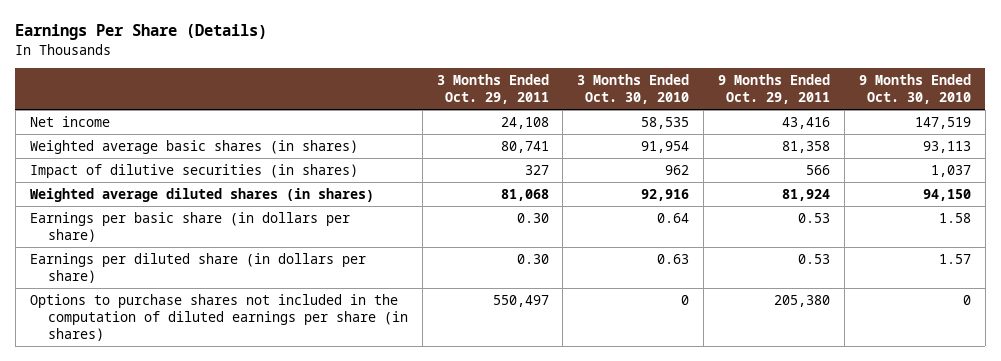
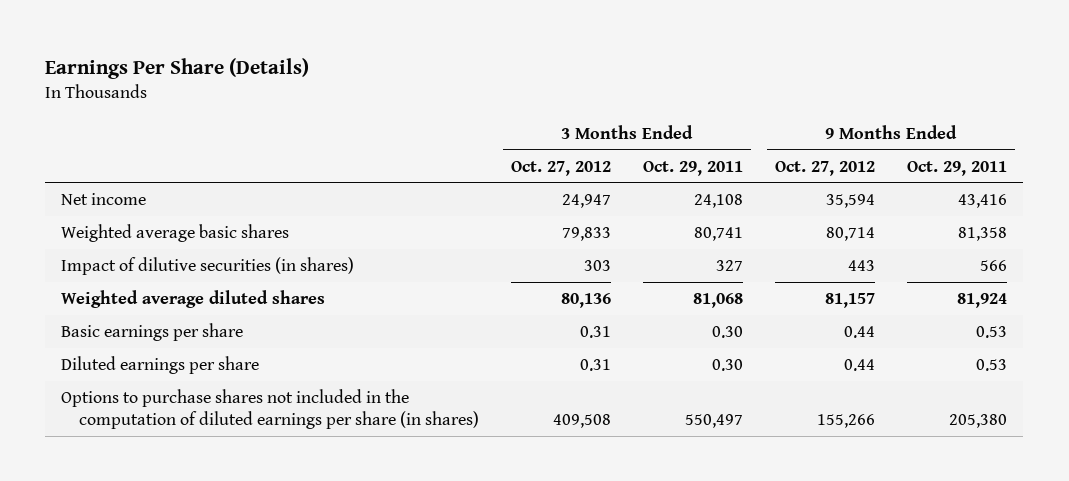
[577,74,690,105] 3 Months Ended Oct. 30, 2010 -> none
[858,74,971,105] 9 Months Ended Oct. 30, 2010 -> none
none -> [511,160,612,176] Oct. 27, 2012
none -> [775,160,876,176] Oct. 27, 2012
[29,139,358,154] Weighted average basic shares (in shares) -> [61,224,290,243] Weighted average basic shares
[29,187,374,202] Weighted average diluted shares (in shares) -> [61,290,326,309] Weighted average diluted shares
[29,211,350,242] Earnings per basic share (in dollars per share) -> [61,323,244,342] Basic earnings per share
[29,252,366,283] Earnings per diluted share (in dollars per share) -> [61,356,260,375] Diluted earnings per share

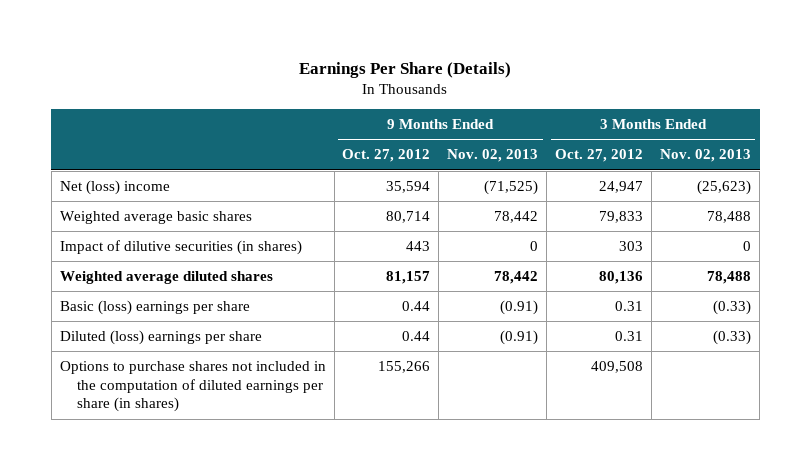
[643,160,744,176] Oct. 29, 2011 -> none
[907,160,1008,176] Oct. 29, 2011 -> none
none -> [447,149,539,163] Nov. 02, 2013
none -> [660,149,752,163] Nov. 02, 2013
[61,193,147,206] Net income -> [59,179,170,195] Net (loss) income
[61,323,244,342] Basic earnings per share -> [59,299,250,315] Basic (loss) earnings per share
[61,356,260,375] Diluted earnings per share -> [59,329,262,345] Diluted (loss) earnings per share

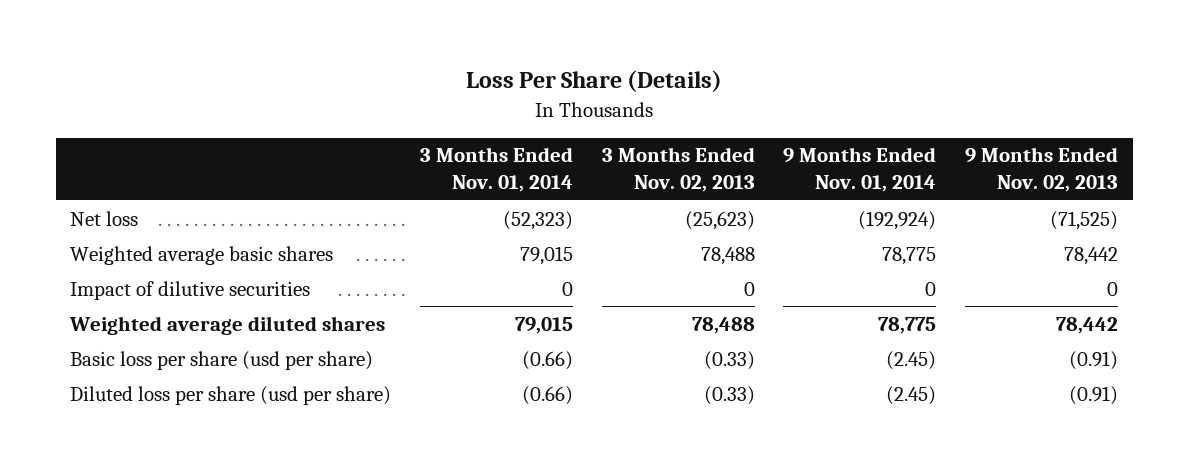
[299,62,512,79] Earnings Per Share (Details) -> [466,70,723,93] Loss Per Share (Details)
[342,149,431,163] Oct. 27, 2012 -> none
[555,149,644,163] Oct. 27, 2012 -> none
none -> [419,147,573,193] 3 Months Ended Nov. 01, 2014
none -> [783,147,937,193] 9 Months Ended Nov. 01, 2014
[59,179,170,195] Net (loss) income -> [69,210,138,226] Net loss
[59,239,302,255] Impact of dilutive securities (in shares) -> [69,280,310,300] Impact of dilutive securities
[59,360,326,413] Options to purchase shares not included in the computation of diluted earnings per share (in shares) -> none
[59,299,250,315] Basic (loss) earnings per share -> [69,350,373,370] Basic loss per share (usd per share)
[59,329,262,345] Diluted (loss) earnings per share -> [69,385,391,405] Diluted loss per share (usd per share)

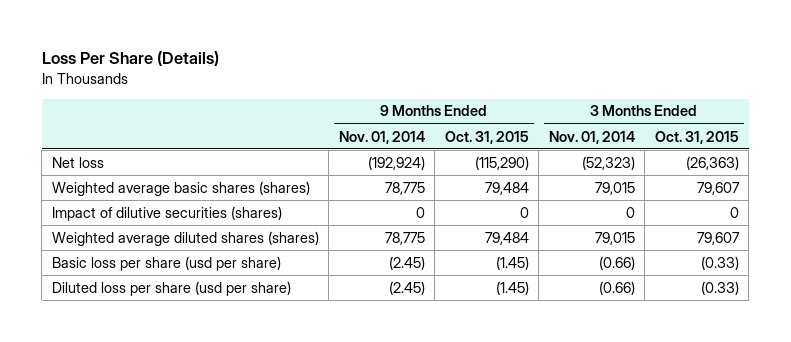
[601,147,755,193] 3 Months Ended Nov. 02, 2013 -> none
[965,147,1119,193] 9 Months Ended Nov. 02, 2013 -> none
none -> [444,130,529,144] Oct. 31, 2015
none -> [654,130,739,144] Oct. 31, 2015
[69,245,333,265] Weighted average basic shares -> [51,180,310,196] Weighted average basic shares (shares)
[69,280,310,300] Impact of dilutive securities -> [51,205,282,221] Impact of dilutive securities (shares)
[68,315,385,335] Weighted average diluted shares -> [51,230,319,246] Weighted average diluted shares (shares)

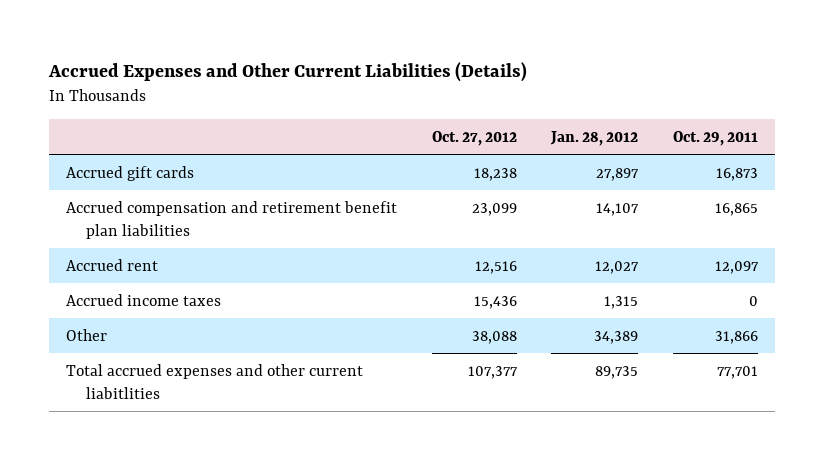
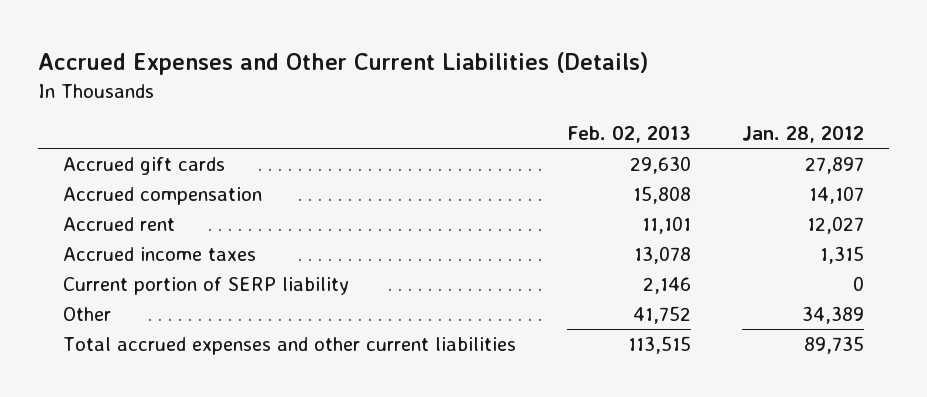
[431,130,517,146] Oct. 27, 2012 -> none
[672,130,758,146] Oct. 29, 2011 -> none
none -> [566,126,691,144] Feb. 02, 2013
[66,200,398,239] Accrued compensation and retirement benefit plan liabilities -> [63,187,263,206] Accrued compensation
none -> [63,277,350,296] Current portion of SERP liability
[66,363,364,399] Total accrued expenses and other current liabitlities -> [63,337,517,356] Total accrued expenses and other current liabilities

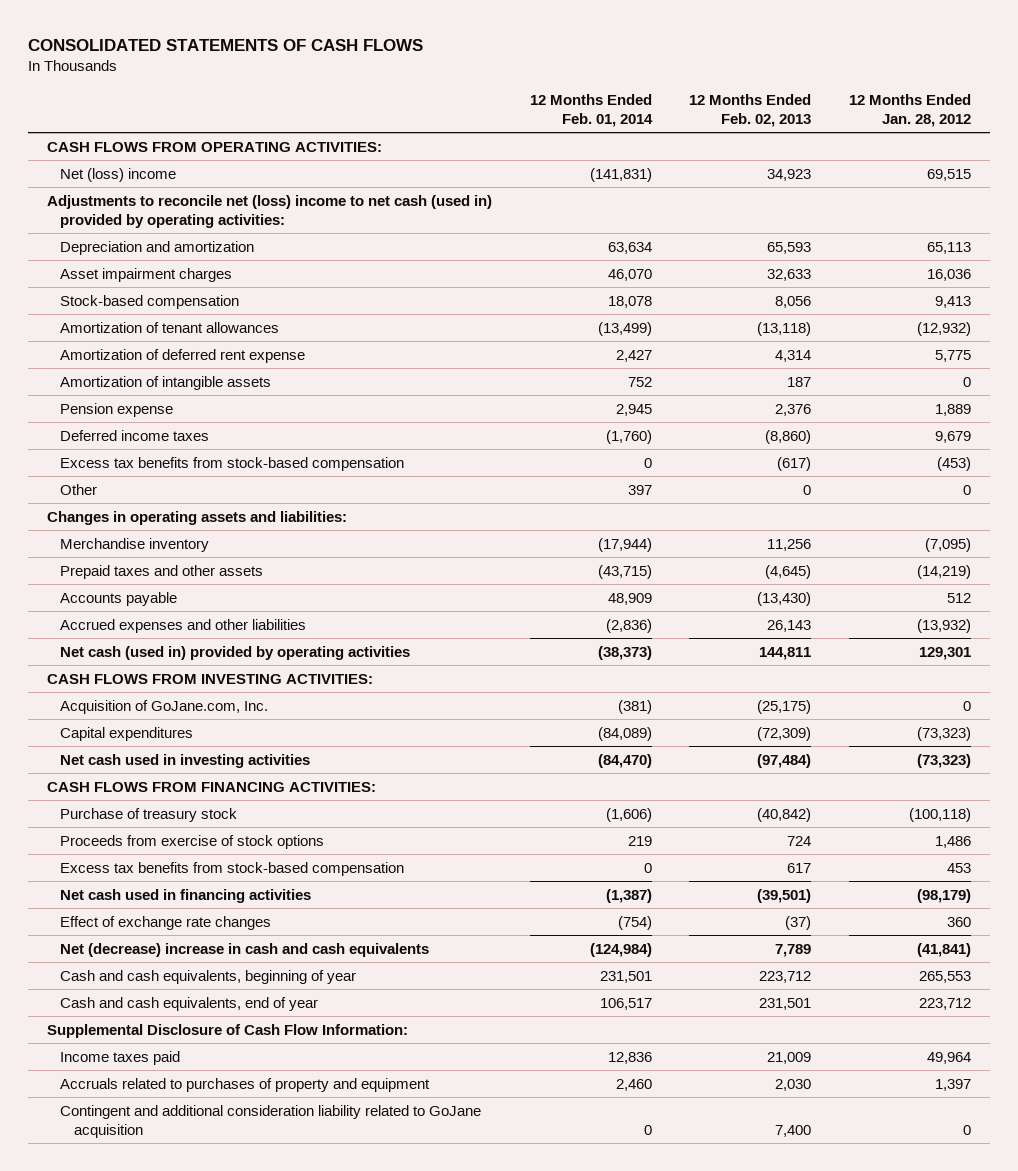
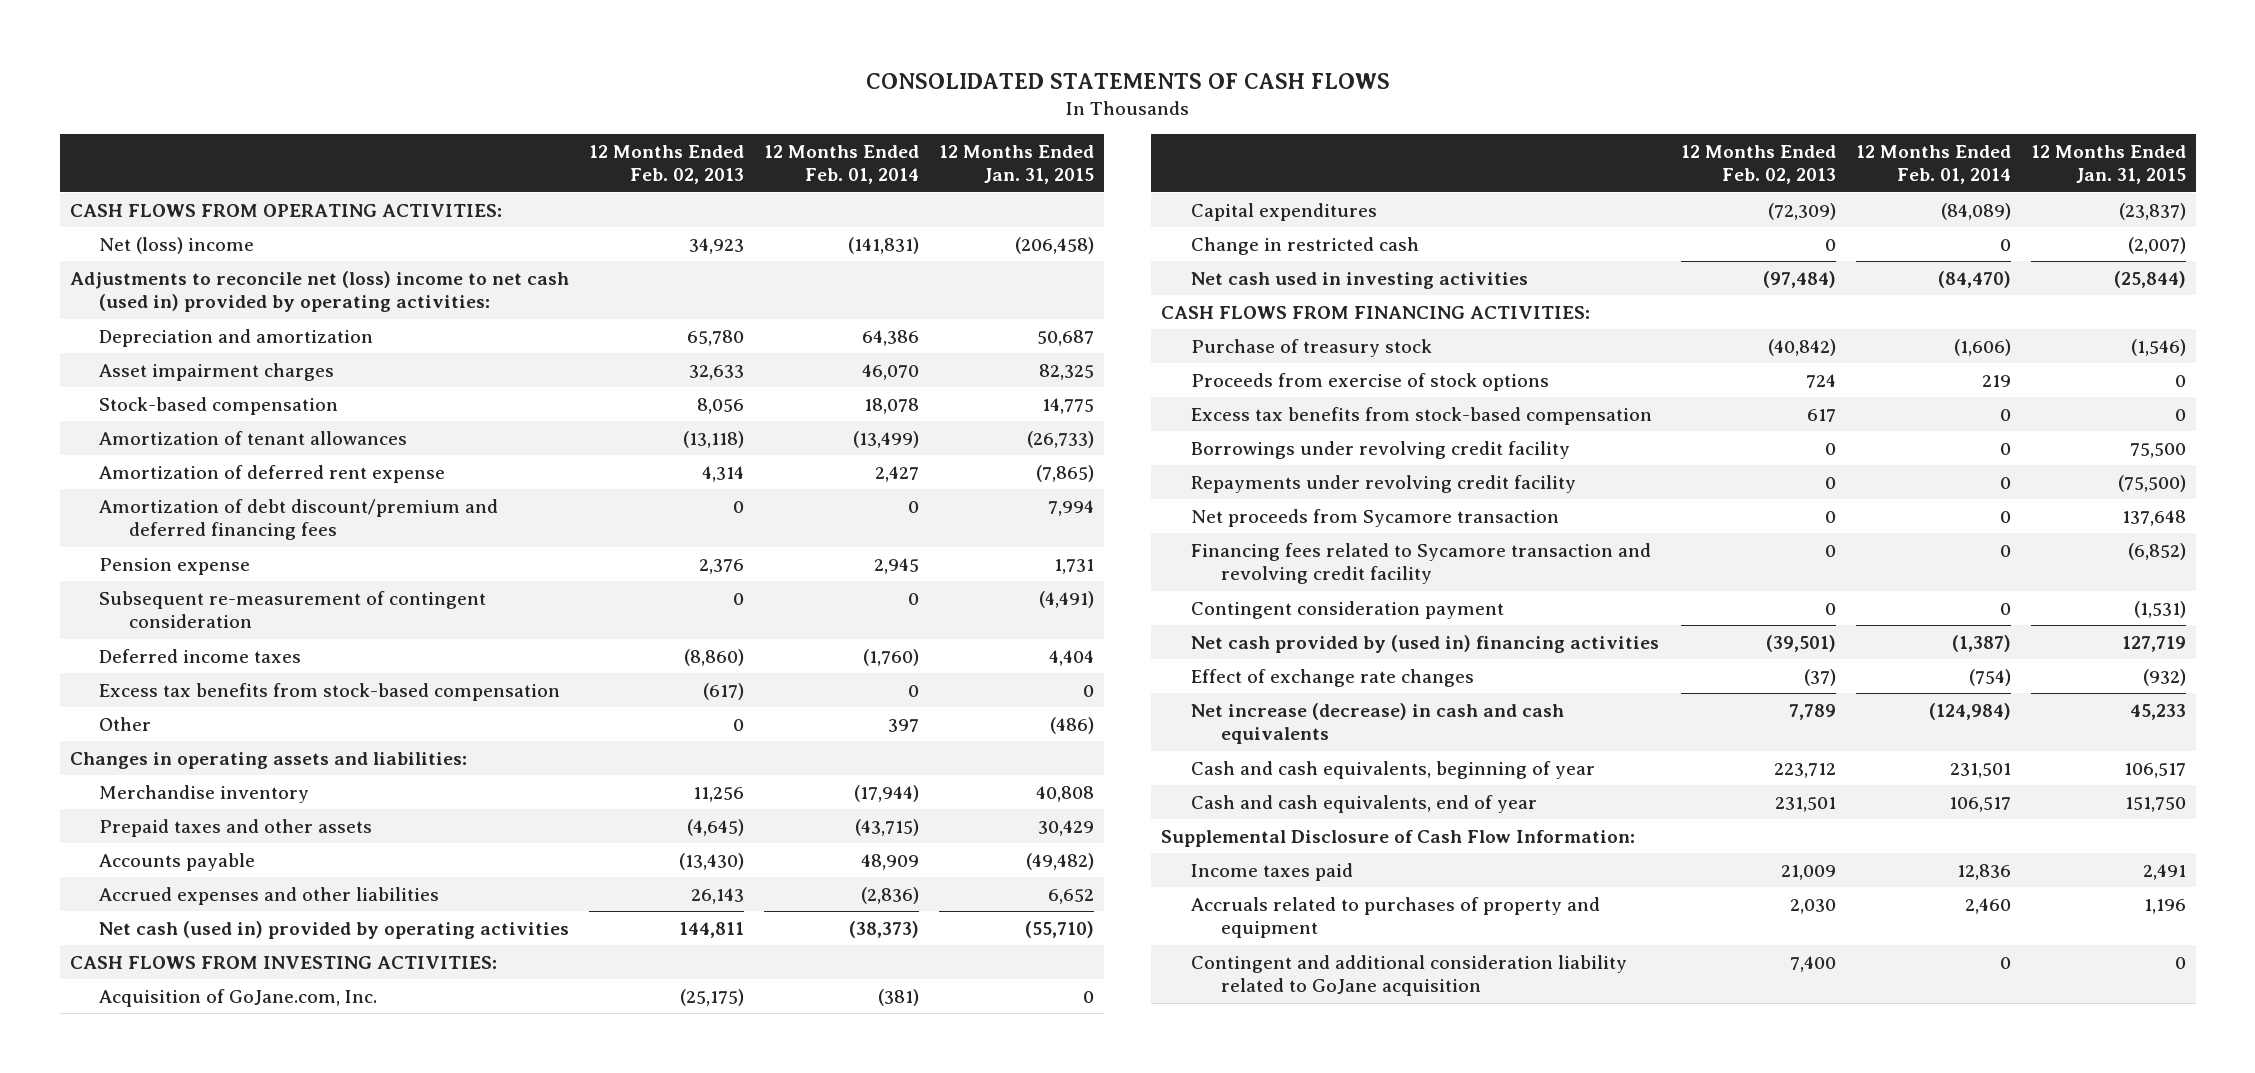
[849,94,972,128] 12 Months Ended Jan. 28, 2012 -> none
none -> [939,144,1095,185] 12 Months Ended Jan. 31, 2015
[607,241,652,254] 63,634 -> [862,329,920,346] 64,386
[767,241,812,254] 65,593 -> [687,329,745,346] 65,780
[60,375,272,390] Amortization of intangible assets -> none
none -> [99,498,499,541] Amortization of debt discount/premium and deferred financing fees
none -> [99,590,487,629] Subsequent re-measurement of contingent consideration
none -> [1191,236,1420,255] Change in restricted cash
none -> [1191,440,1571,459] Borrowings under revolving credit facility
none -> [1191,474,1577,493] Repayments under revolving credit facility
none -> [1191,508,1560,527] Net proceeds from Sycamore transaction
none -> [1191,542,1652,585] Financing fees related to Sycamore transaction and revolving credit facility
none -> [1191,600,1505,619] Contingent consideration payment
[60,888,312,903] Net cash used in financing activities -> [1191,634,1660,653] Net cash provided by (used in) financing activities
[60,942,430,957] Net (decrease) increase in cash and cash equivalents -> [1191,702,1565,745] Net increase (decrease) in cash and cash equivalents

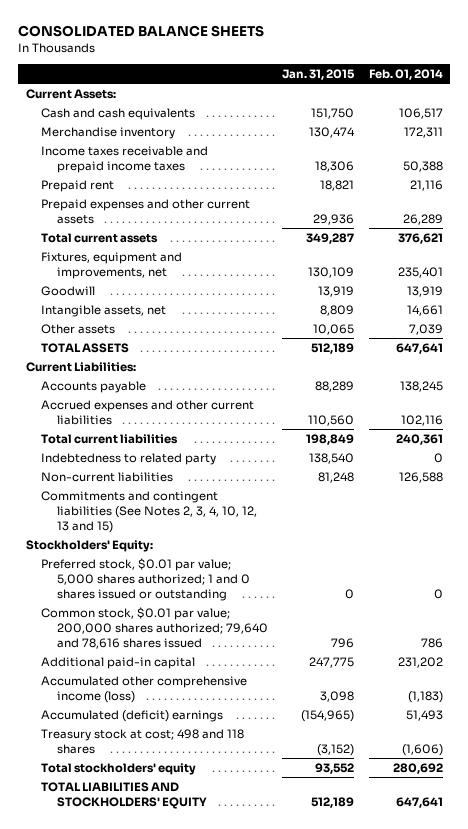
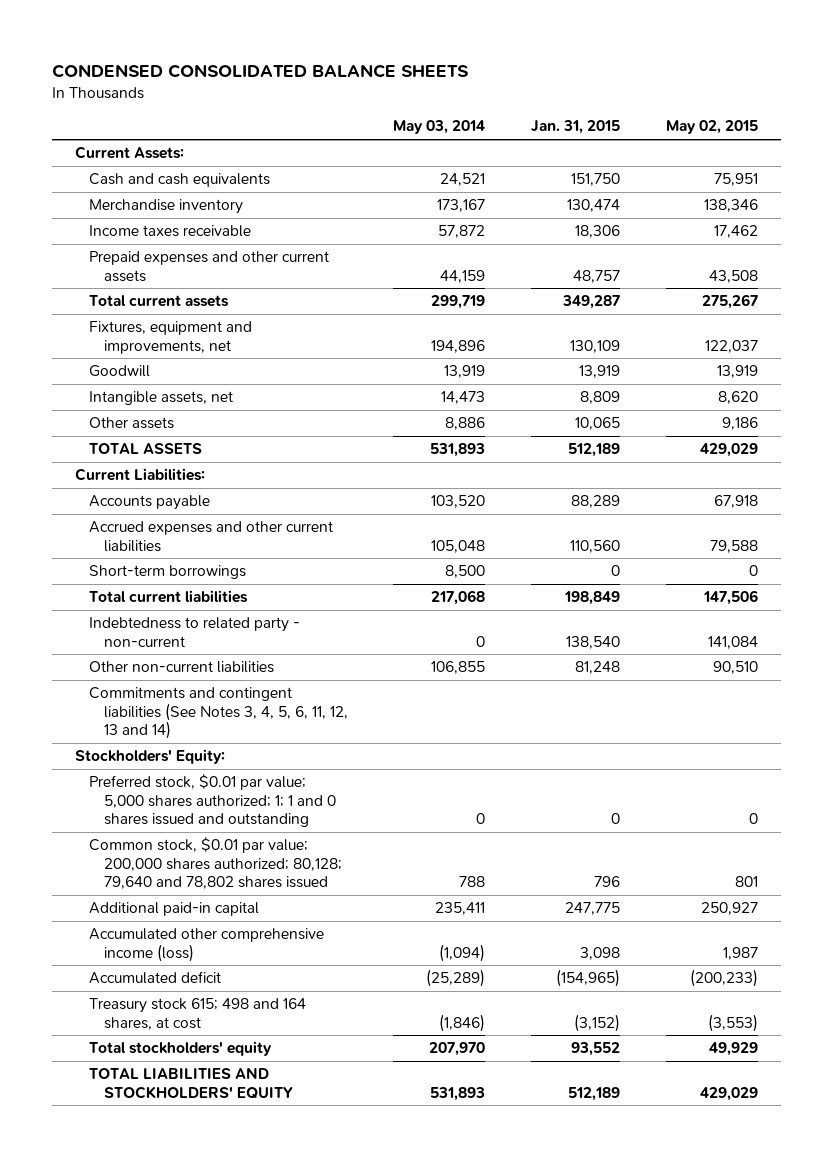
[18,25,265,38] CONSOLIDATED BALANCE SHEETS -> [52,63,470,78] CONDENSED CONSOLIDATED BALANCE SHEETS
[368,68,443,80] Feb. 01, 2014 -> none
none -> [393,120,486,135] May 03, 2014
none -> [665,120,758,135] May 02, 2015
[41,179,115,192] Prepaid rent -> none
[41,145,209,173] Income taxes receivable and prepaid income taxes -> [89,225,252,238] Income taxes receivable
[313,213,355,225] 29,936 -> [573,269,621,283] 48,757
none -> [89,565,247,580] Short-term borrowings
[41,452,217,465] Indebtedness to related party -> [89,617,301,647] Indebtedness to related party - non-current
[41,471,174,482] Non-current liabilities -> [89,661,275,674] Other non-current liabilities
[41,490,257,533] Commitments and contingent liabilities (See Notes 2, 3, 4, 10, 12, 13 and 15) -> [89,687,348,739] Commitments and contingent liabilities (See Notes 3, 4, 5, 6, 11, 12, 13 and 14)
[41,557,250,601] Preferred stock, $0.01 par value; 5,000 shares authorized; 1 and 0 shares issued or outstanding -> [89,774,336,827] Preferred stock, $0.01 par value; 5,000 shares authorized; 1; 1 and 0 shares issued and outstanding
[41,606,268,649] Common stock, $0.01 par value; 200,000 shares authorized; 79,640 and 78,616 shares issued -> [89,837,342,889] Common stock, $0.01 par value; 200,000 shares authorized; 80,128; 79,640 and 78,802 shares issued
[41,709,224,722] Accumulated (deficit) earnings -> [89,971,222,985] Accumulated deficit
[41,728,245,754] Treasury stock at cost; 498 and 118 shares -> [89,998,307,1030] Treasury stock 615; 498 and 164 shares, at cost

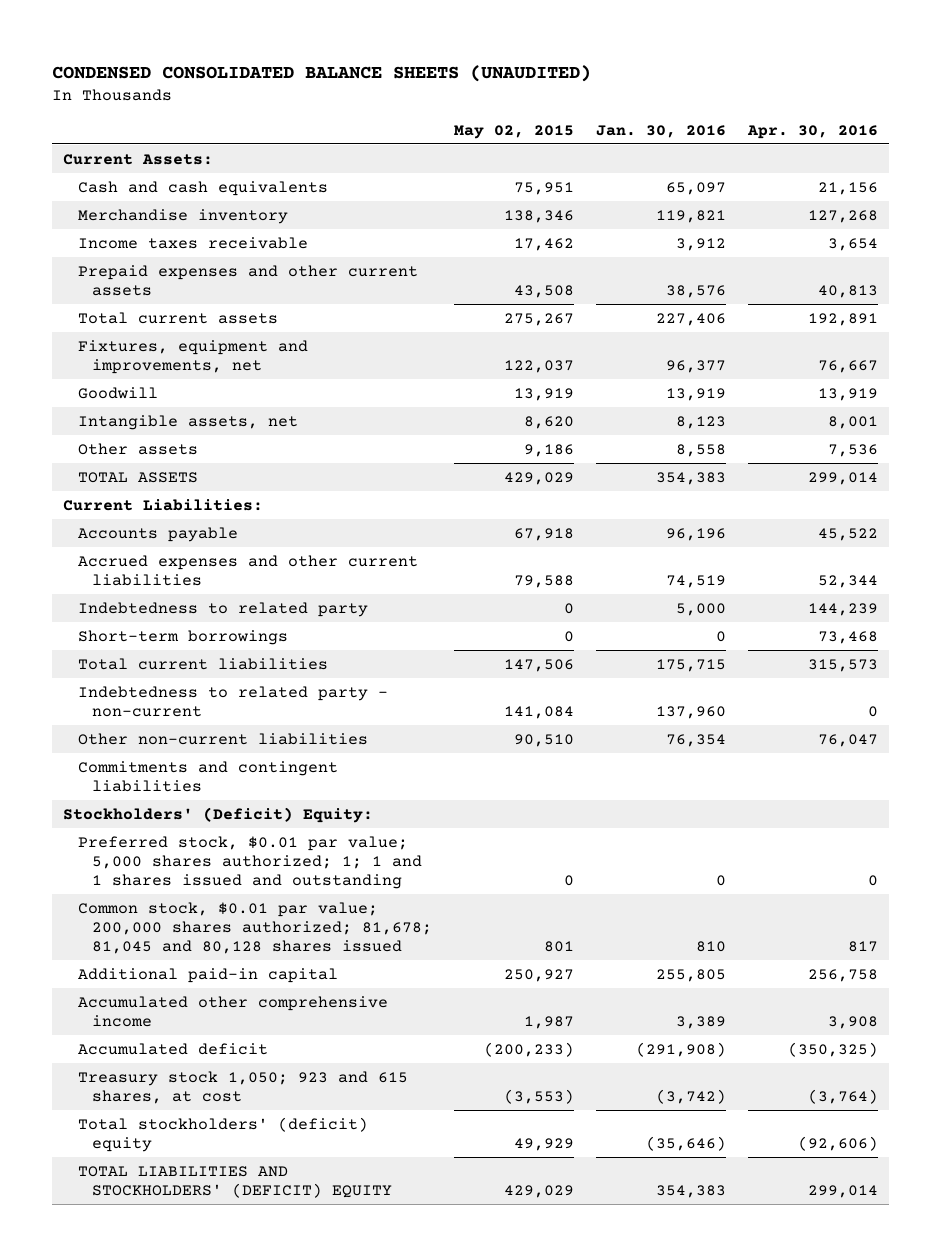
[52,63,470,78] CONDENSED CONSOLIDATED BALANCE SHEETS -> [52,64,592,82] CONDENSED CONSOLIDATED BALANCE SHEETS (UNAUDITED)
[393,120,486,135] May 03, 2014 -> none
[531,120,621,135] Jan. 31, 2015 -> none
none -> [595,124,726,138] Jan. 30, 2016
none -> [746,124,878,139] Apr. 30, 2016
none -> [77,601,368,617] Indebtedness to related party
[89,687,348,739] Commitments and contingent liabilities (See Notes 3, 4, 5, 6, 11, 12, 13 and 14) -> [77,760,338,792] Commitments and contingent liabilities
[75,749,226,765] Stockholders' Equity: -> [63,806,374,823] Stockholders' (Deficit) Equity:
[89,774,336,827] Preferred stock, $0.01 par value; 5,000 shares authorized; 1; 1 and 0 shares issued and outstanding -> [77,835,423,889] Preferred stock, $0.01 par value; 5,000 shares authorized; 1; 1 and 1 shares issued and outstanding
[89,837,342,889] Common stock, $0.01 par value; 200,000 shares authorized; 80,128; 79,640 and 78,802 shares issued -> [77,901,433,954] Common stock, $0.01 par value; 200,000 shares authorized; 81,678; 81,045 and 80,128 shares issued
[89,928,325,962] Accumulated other comprehensive income (loss) -> [77,995,388,1027] Accumulated other comprehensive income
[89,998,307,1030] Treasury stock 615; 498 and 164 shares, at cost -> [77,1070,408,1104] Treasury stock 1,050; 923 and 615 shares, at cost
[89,1041,273,1057] Total stockholders' equity -> [77,1116,368,1152] Total stockholders' (deficit) equity
[89,1068,293,1099] TOTAL LIABILITIES AND STOCKHOLDERS' EQUITY -> [77,1165,393,1198] TOTAL LIABILITIES AND STOCKHOLDERS' (DEFICIT) EQUITY

